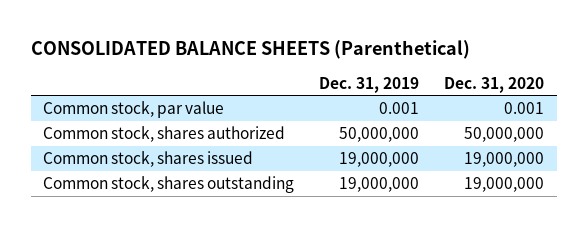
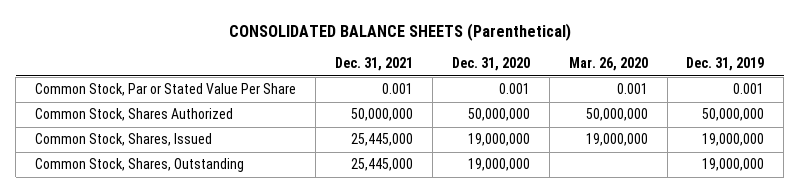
none -> [335,57,414,72] Dec. 31, 2021
none -> [568,57,648,72] Mar. 26, 2020
[43,101,225,119] Common stock, par value -> [35,83,297,97] Common Stock, Par or Stated Value Per Share
[43,126,286,143] Common stock, shares authorized -> [35,108,234,122] Common Stock, Shares Authorized
[43,151,254,168] Common stock, shares issued -> [35,133,213,147] Common Stock, Shares, Issued
[43,176,295,194] Common stock, shares outstanding -> [35,158,245,173] Common Stock, Shares, Outstanding

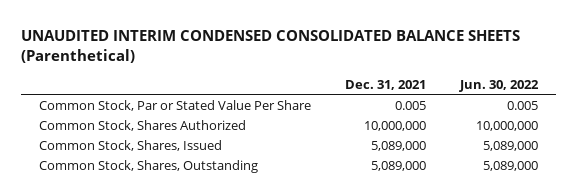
[228,23,571,42] CONSOLIDATED BALANCE SHEETS (Parenthetical) -> [21,30,521,64] UNAUDITED INTERIM CONDENSED CONSOLIDATED BALANCE SHEETS (Parenthetical)
[451,57,530,72] Dec. 31, 2020 -> none
[568,57,648,72] Mar. 26, 2020 -> none
[686,57,765,72] Dec. 31, 2019 -> none
none -> [459,79,540,92] Jun. 30, 2022
[382,83,414,95] 0.001 -> [394,100,426,110] 0.005
[351,108,414,122] 50,000,000 -> [363,120,426,131] 10,000,000
[351,133,414,147] 25,445,000 -> [370,140,426,151] 5,089,000
[351,158,414,172] 25,445,000 -> [370,160,426,171] 5,089,000

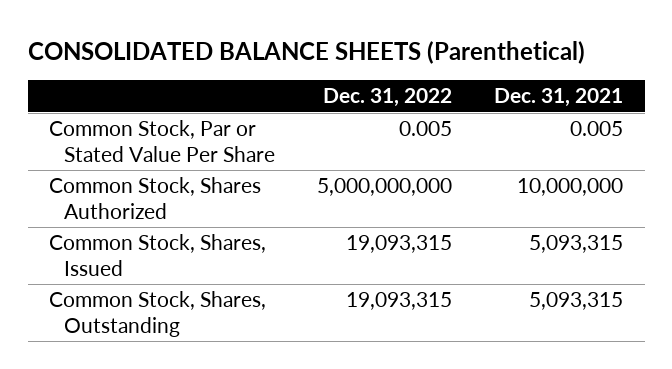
[21,30,521,64] UNAUDITED INTERIM CONDENSED CONSOLIDATED BALANCE SHEETS (Parenthetical) -> [27,40,585,64] CONSOLIDATED BALANCE SHEETS (Parenthetical)
[459,79,540,92] Jun. 30, 2022 -> none
none -> [323,88,453,108] Dec. 31, 2022
[370,140,426,151] 5,089,000 -> [529,235,624,254] 5,093,315
[370,160,426,171] 5,089,000 -> [529,292,624,311] 5,093,315

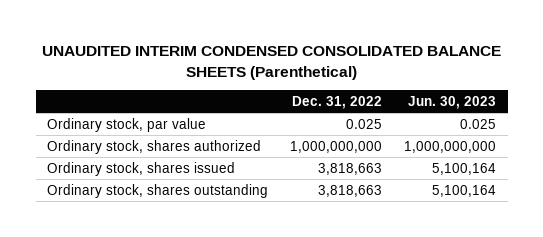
[27,40,585,64] CONSOLIDATED BALANCE SHEETS (Parenthetical) -> [41,46,501,80] UNAUDITED INTERIM CONDENSED CONSOLIDATED BALANCE SHEETS (Parenthetical)
[494,88,624,108] Dec. 31, 2021 -> none
none -> [408,95,497,109] Jun. 30, 2023
[48,120,275,162] Common Stock, Par or Stated Value Per Share -> [46,117,206,132] Ordinary stock, par value
[399,121,453,137] 0.005 -> [346,118,383,129] 0.025
[48,177,261,219] Common Stock, Shares Authorized -> [46,139,261,154] Ordinary stock, shares authorized
[317,178,453,197] 5,000,000,000 -> [290,140,383,153] 1,000,000,000
[48,234,266,276] Common Stock, Shares, Issued -> [46,161,235,176] Ordinary stock, shares issued
[346,235,453,254] 19,093,315 -> [318,162,383,175] 3,818,663
[48,291,266,337] Common Stock, Shares, Outstanding -> [46,183,268,198] Ordinary stock, shares outstanding
[346,292,453,311] 19,093,315 -> [318,184,383,197] 3,818,663

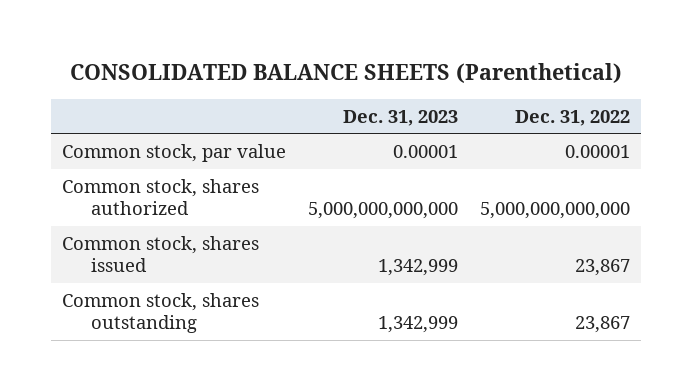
[41,46,501,80] UNAUDITED INTERIM CONDENSED CONSOLIDATED BALANCE SHEETS (Parenthetical) -> [70,62,623,83] CONSOLIDATED BALANCE SHEETS (Parenthetical)
[408,95,497,109] Jun. 30, 2023 -> none
none -> [343,109,459,126] Dec. 31, 2023
[46,117,206,132] Ordinary stock, par value -> [61,144,286,163] Common stock, par value
[346,118,383,129] 0.025 -> [565,145,631,159] 0.00001
[46,139,261,154] Ordinary stock, shares authorized -> [61,179,259,216] Common stock, shares authorized
[290,140,383,153] 1,000,000,000 -> [480,202,631,220] 5,000,000,000,000
[46,161,235,176] Ordinary stock, shares issued -> [61,236,259,273] Common stock, shares issued
[318,162,383,175] 3,818,663 -> [575,259,631,277] 23,867
[46,183,268,198] Ordinary stock, shares outstanding -> [61,293,259,334] Common stock, shares outstanding
[318,184,383,197] 3,818,663 -> [575,316,631,334] 23,867

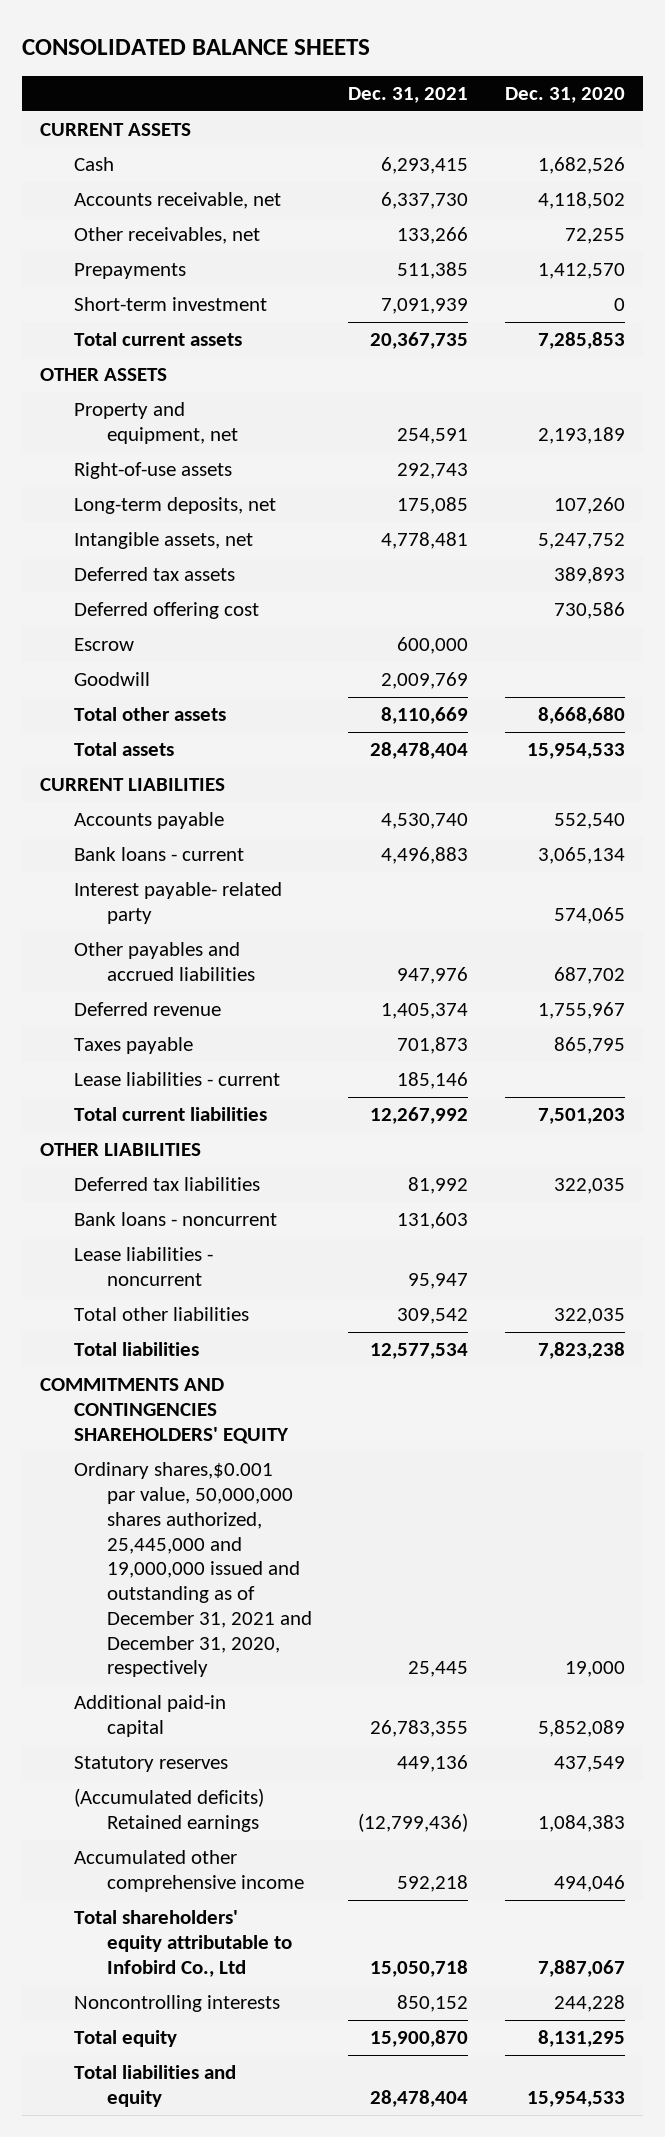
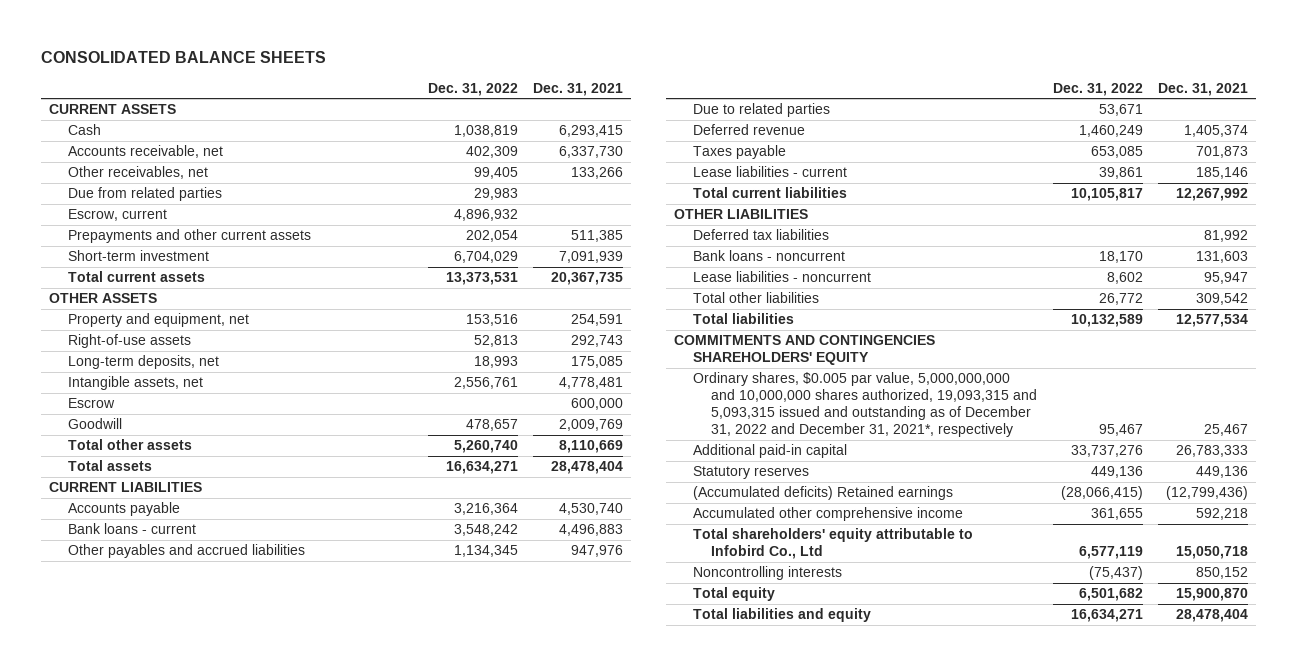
[504,87,625,104] Dec. 31, 2020 -> none
none -> [427,82,518,96] Dec. 31, 2022
none -> [67,187,222,202] Due from related parties
none -> [67,209,167,222] Escrow, current
[73,263,186,280] Prepayments -> [67,229,311,244] Prepayments and other current assets
[73,567,235,582] Deferred tax assets -> none
[73,602,259,620] Deferred offering cost -> none
[73,882,282,925] Interest payable- related party -> none
none -> [692,103,830,118] Due to related parties
[73,1462,313,1678] Ordinary shares,$0.001 par value, 50,000,000 shares authorized, 25,445,000 and 19,000,000 issued and outstanding as of December 31, 2021 and December 31, 2020, respectively -> [692,372,1037,437] Ordinary shares, $0.005 par value, 5,000,000,000 and 10,000,000 shares authorized, 19,093,315 and 5,093,315 issued and outstanding as of December 31, 2022 and December 31, 2021*, respectively
[408,1661,469,1678] 25,445 -> [1204,423,1249,436] 25,467
[370,1720,469,1738] 26,783,355 -> [1176,445,1249,458] 26,783,333

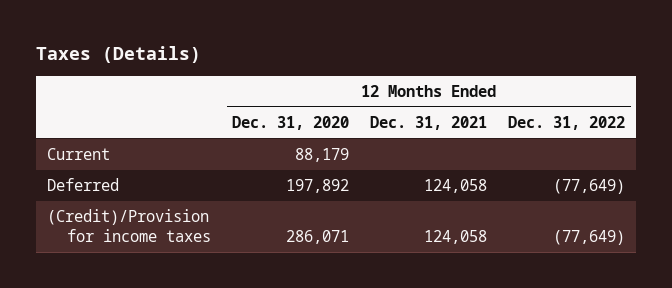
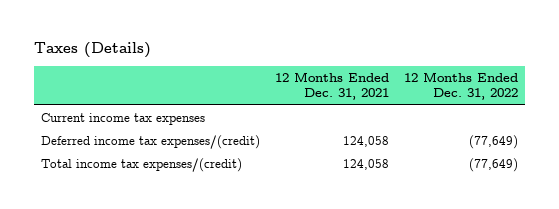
[232,115,350,130] Dec. 31, 2020 -> none
[46,148,110,161] Current -> [41,112,206,125] Current income tax expenses
[46,178,119,192] Deferred -> [41,134,261,149] Deferred income tax expenses/(credit)
[46,209,211,243] (Credit)/Provision for income taxes -> [41,157,243,172] Total income tax expenses/(credit)

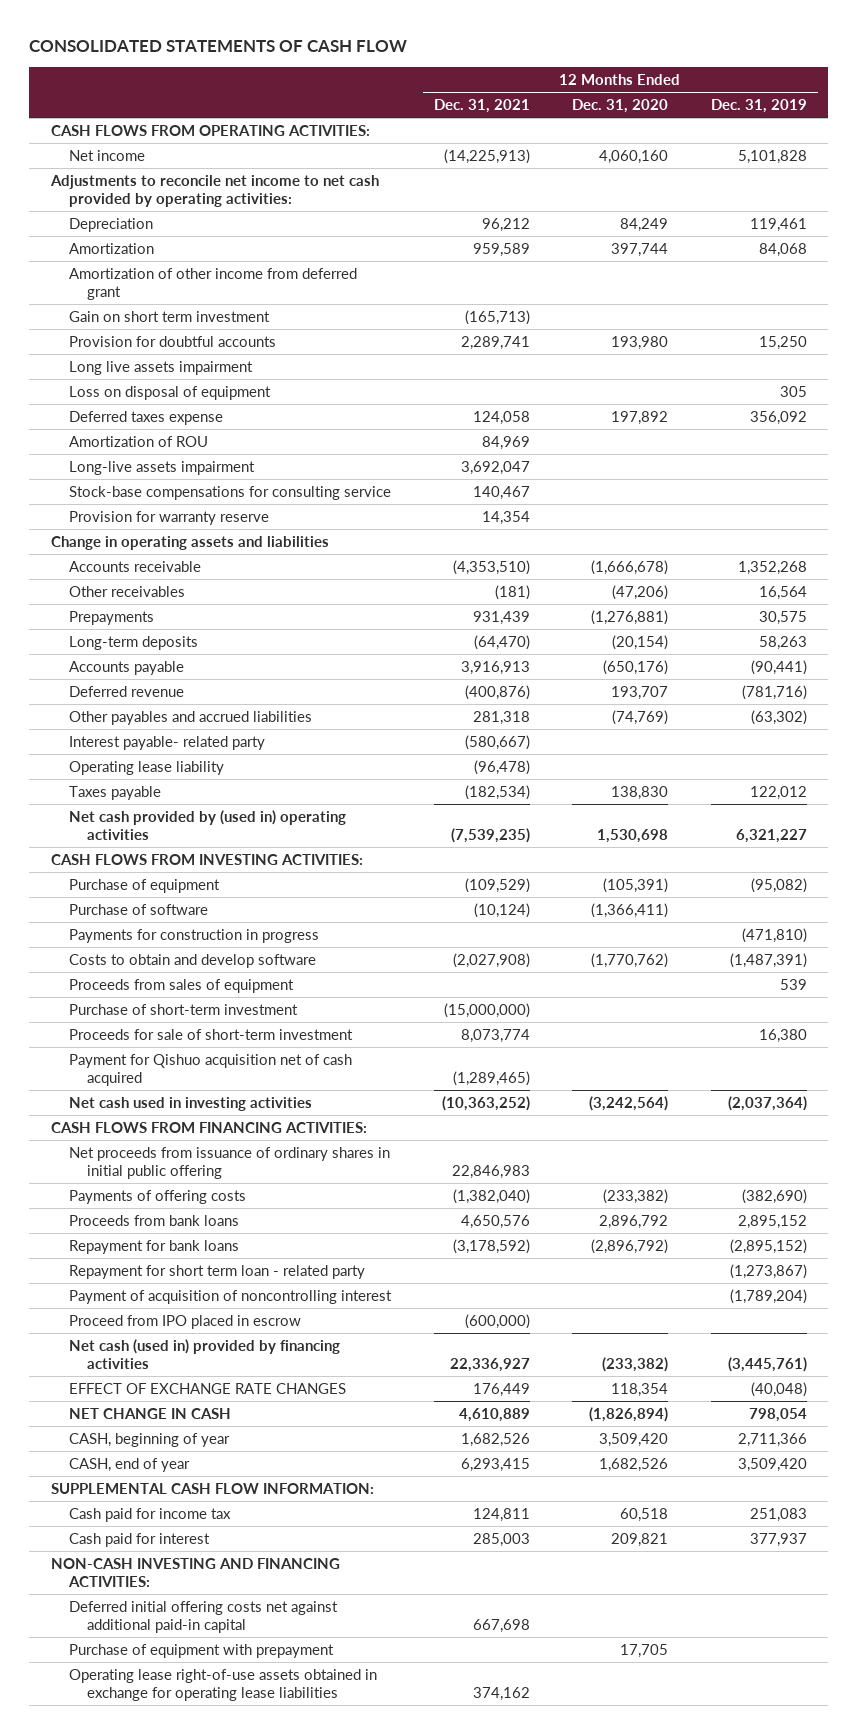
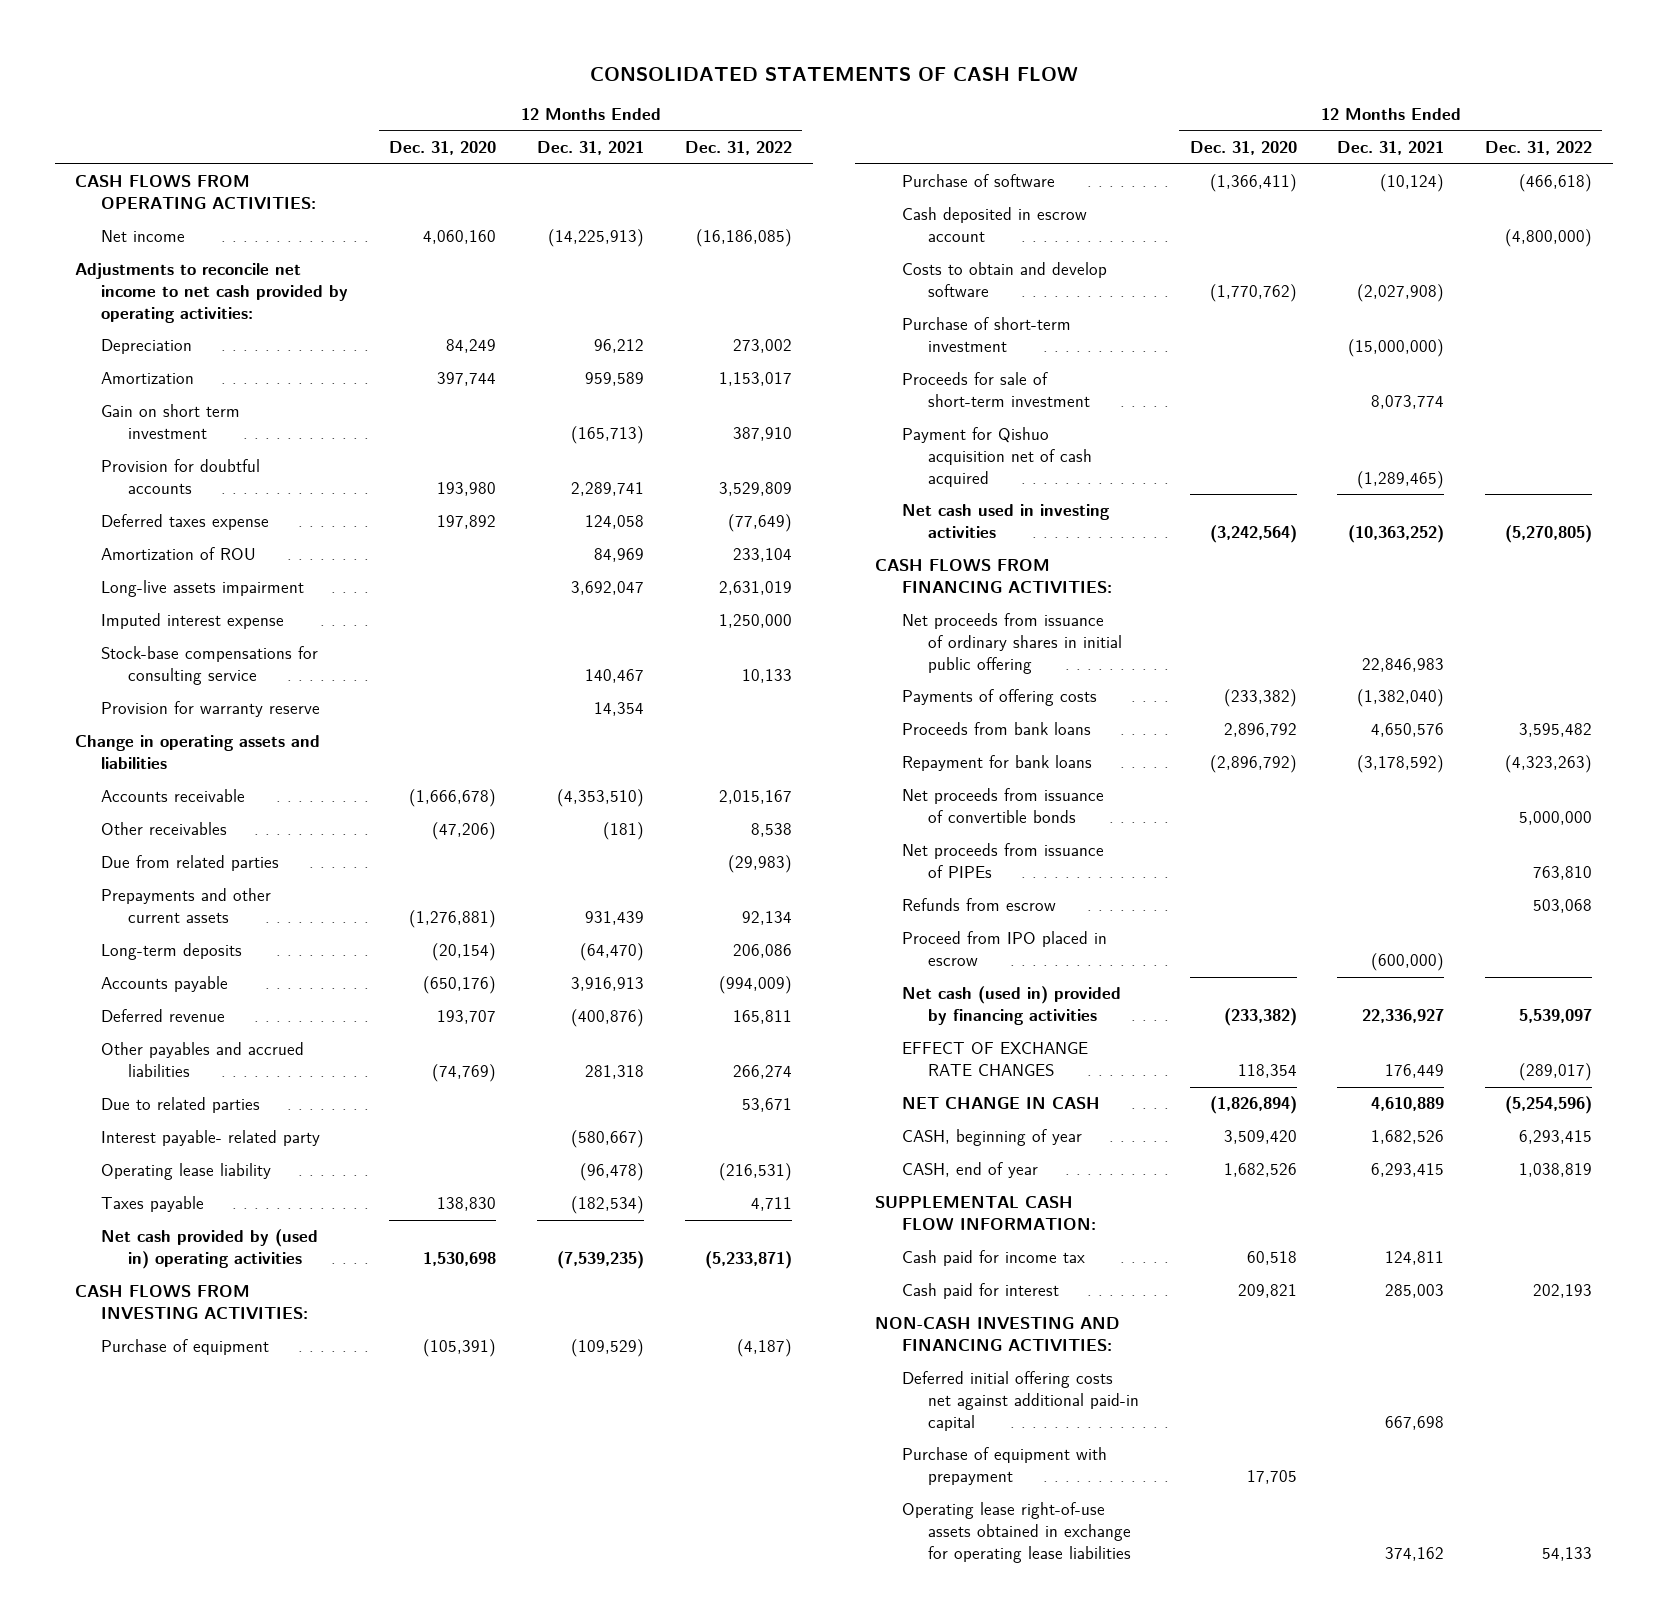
[711,98,808,113] Dec. 31, 2019 -> none
none -> [685,141,793,156] Dec. 31, 2022
[68,267,357,300] Amortization of other income from deferred grant -> none
[68,360,253,375] Long live assets impairment -> none
[68,385,271,400] Loss on disposal of equipment -> none
none -> [101,613,285,630] Imputed interest expense
none -> [101,855,280,872] Due from related parties
[68,610,154,625] Prepayments -> [101,888,272,924] Prepayments and other current assets
none -> [101,1097,261,1114] Due to related parties
[68,928,319,943] Payments for construction in progress -> none
none -> [901,207,1087,243] Cash deposited in escrow account
[68,978,294,993] Proceeds from sales of equipment -> none
[68,1264,365,1279] Repayment for short term loan - related party -> none
[68,1289,392,1304] Payment of acquisition of noncontrolling interest -> none
none -> [901,788,1104,824] Net proceeds from issuance of convertible bonds
none -> [901,843,1104,879] Net proceeds from issuance of PIPEs
none -> [901,898,1056,912] Refunds from escrow

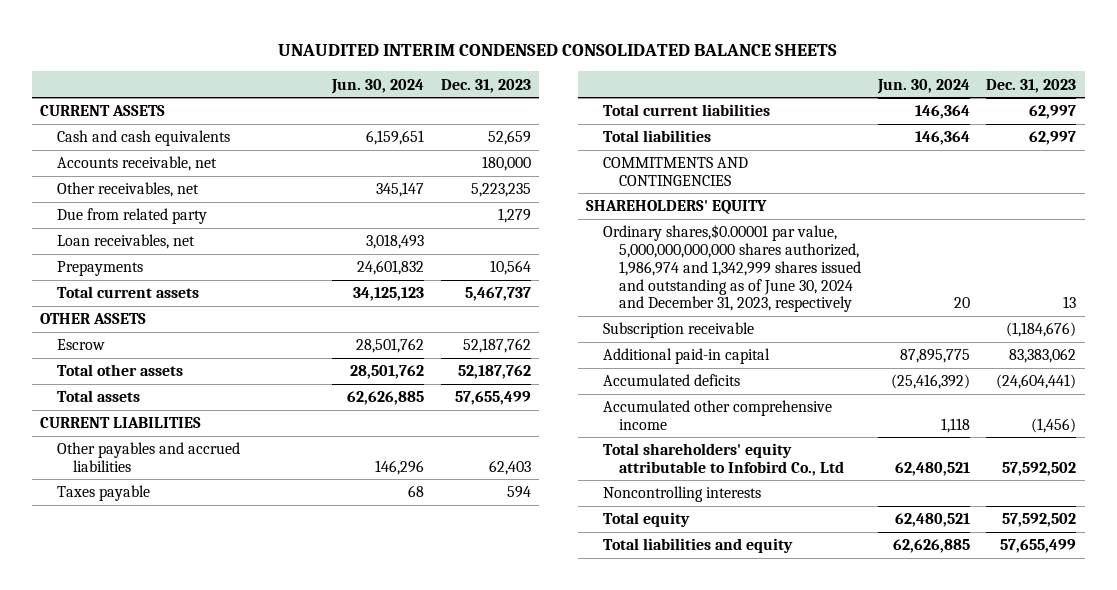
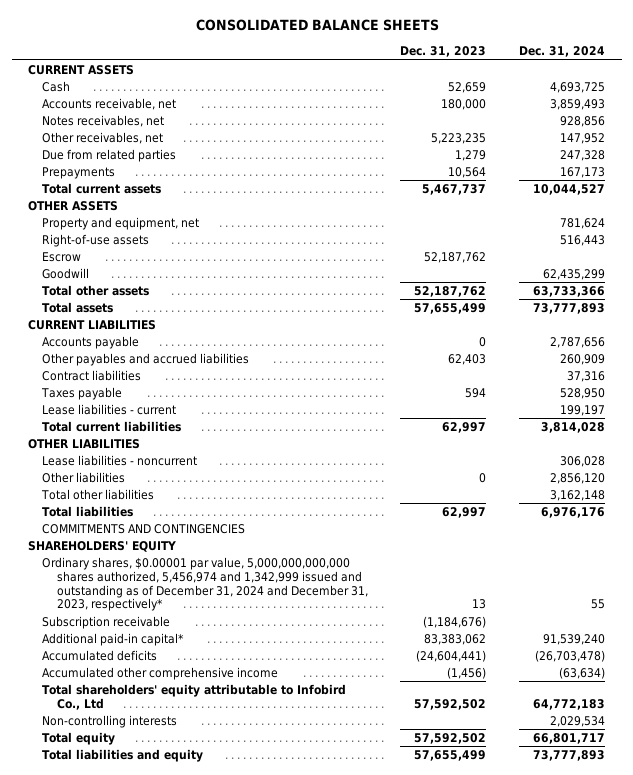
[278,43,838,56] UNAUDITED INTERIM CONDENSED CONSOLIDATED BALANCE SHEETS -> [195,19,439,32] CONSOLIDATED BALANCE SHEETS
[331,78,425,94] Jun. 30, 2024 -> none
none -> [519,46,606,58] Dec. 31, 2024
[56,130,230,147] Cash and cash equivalents -> [42,80,71,92] Cash
none -> [42,114,165,127] Notes receivables, net
[56,234,195,250] Loan receivables, net -> none
[56,208,207,225] Due from related party -> [42,148,177,162] Due from related parties
none -> [42,216,200,230] Property and equipment, net
none -> [42,233,150,247] Right-of-use assets
none -> [42,267,90,279] Goodwill
none -> [42,335,140,349] Accounts payable
none -> [42,369,142,381] Contract liabilities
none -> [42,403,177,415] Lease liabilities - current
none -> [28,438,141,449] OTHER LIABILITIES
none -> [42,454,198,466] Lease liabilities - noncurrent
none -> [42,471,126,483] Other liabilities
none -> [41,488,155,500] Total other liabilities
[602,224,862,313] Ordinary shares,$0.00001 par value, 5,000,000,000,000 shares authorized, 1,986,974 and 1,342,999 shares issued and outstanding as of June 30, 2024 and December 31, 2023, respectively -> [42,556,368,612] Ordinary shares, $0.00001 par value, 5,000,000,000,000 shares authorized, 5,456,974 and 1,342,999 issued and outstanding as of December 31, 2024 and December 31, 2023, respectively*
[602,348,770,365] Additional paid-in capital -> [42,632,185,646] Additional paid-in capital*
[602,486,761,503] Noncontrolling interests -> [42,714,178,728] Non-controlling interests

